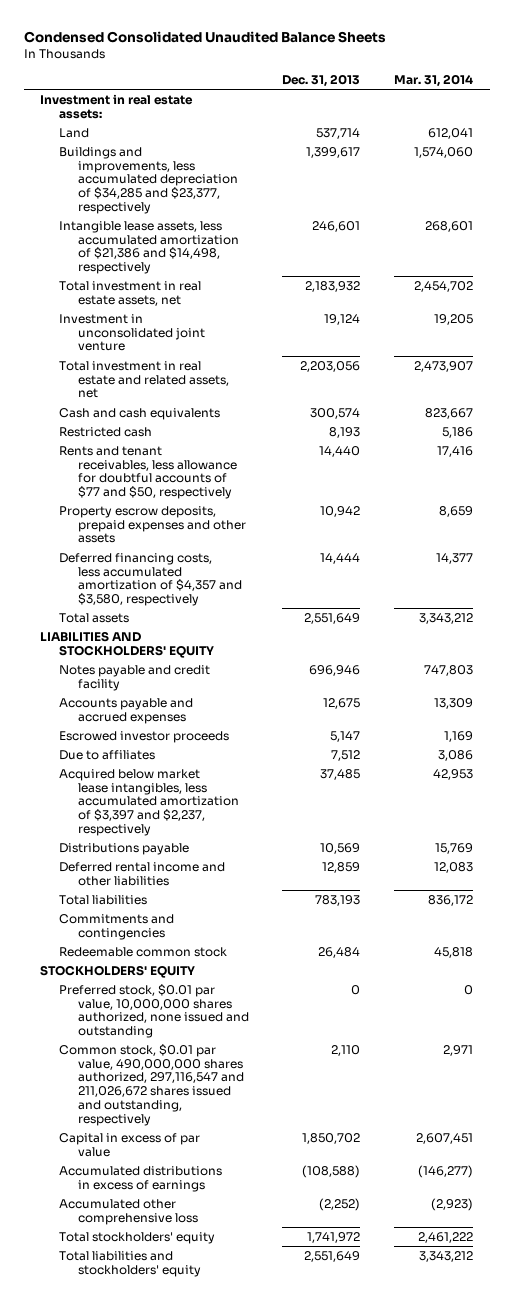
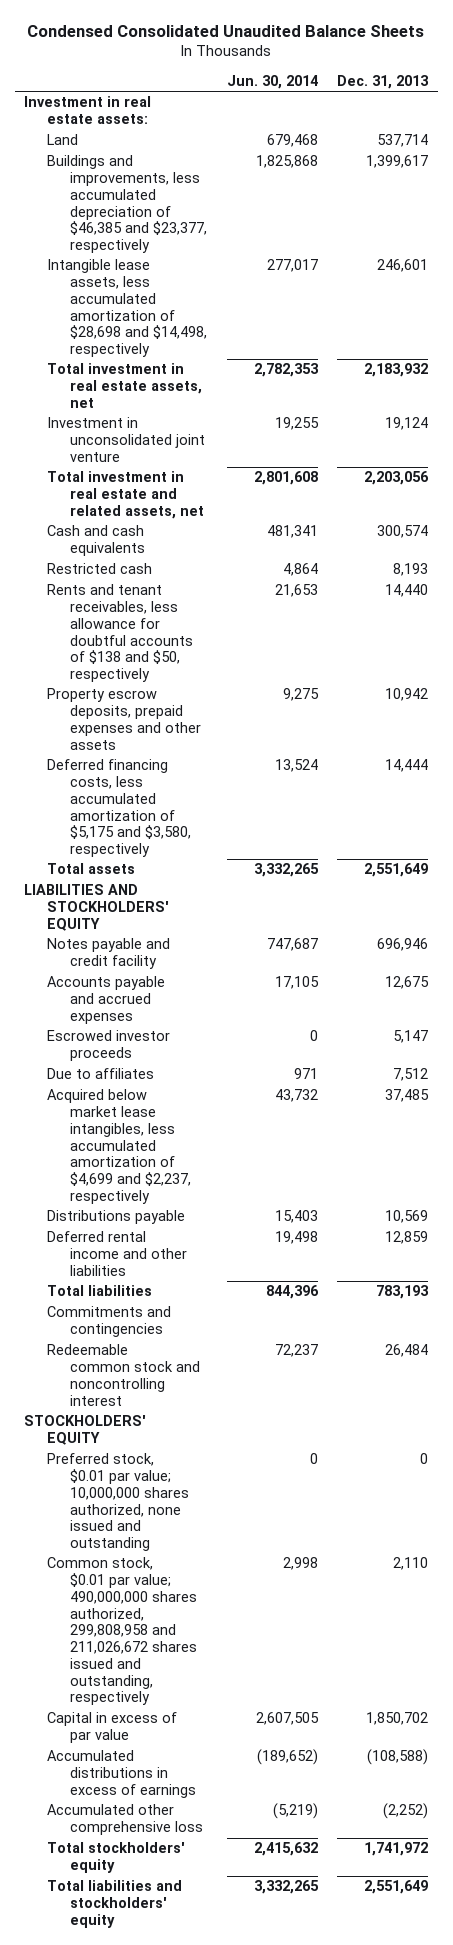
[393,73,473,87] Mar. 31, 2014 -> none
none -> [226,74,318,89] Jun. 30, 2014
[59,146,238,214] Buildings and improvements, less accumulated depreciation of $34,285 and $23,377, respectively -> [47,155,207,254] Buildings and improvements, less accumulated depreciation of $46,385 and $23,377, respectively
[59,220,239,275] Intangible lease assets, less accumulated amortization of $21,386 and $14,498, respectively -> [47,259,207,358] Intangible lease assets, less accumulated amortization of $28,698 and $14,498, respectively
[59,445,237,500] Rents and tenant receivables, less allowance for doubtful accounts of $77 and $50, respectively -> [47,584,193,683] Rents and tenant receivables, less allowance for doubtful accounts of $138 and $50, respectively
[59,552,242,607] Deferred financing costs, less accumulated amortization of $4,357 and $3,580, respectively -> [47,759,191,858] Deferred financing costs, less accumulated amortization of $5,175 and $3,580, respectively
[59,768,239,836] Acquired below market lease intangibles, less accumulated amortization of $3,397 and $2,237, respectively -> [47,1089,191,1204] Acquired below market lease intangibles, less accumulated amortization of $4,699 and $2,237, respectively
[59,946,228,957] Redeemable common stock -> [47,1344,200,1406] Redeemable common stock and noncontrolling interest
[59,983,249,1039] Preferred stock, $0.01 par value, 10,000,000 shares authorized, none issued and outstanding -> [47,1453,189,1552] Preferred stock, $0.01 par value; 10,000,000 shares authorized, none issued and outstanding
[59,1043,244,1126] Common stock, $0.01 par value, 490,000,000 shares authorized, 297,116,547 and 211,026,672 shares issued and outstanding, respectively -> [47,1557,197,1706] Common stock, $0.01 par value; 490,000,000 shares authorized, 299,808,958 and 211,026,672 shares issued and outstanding, respectively

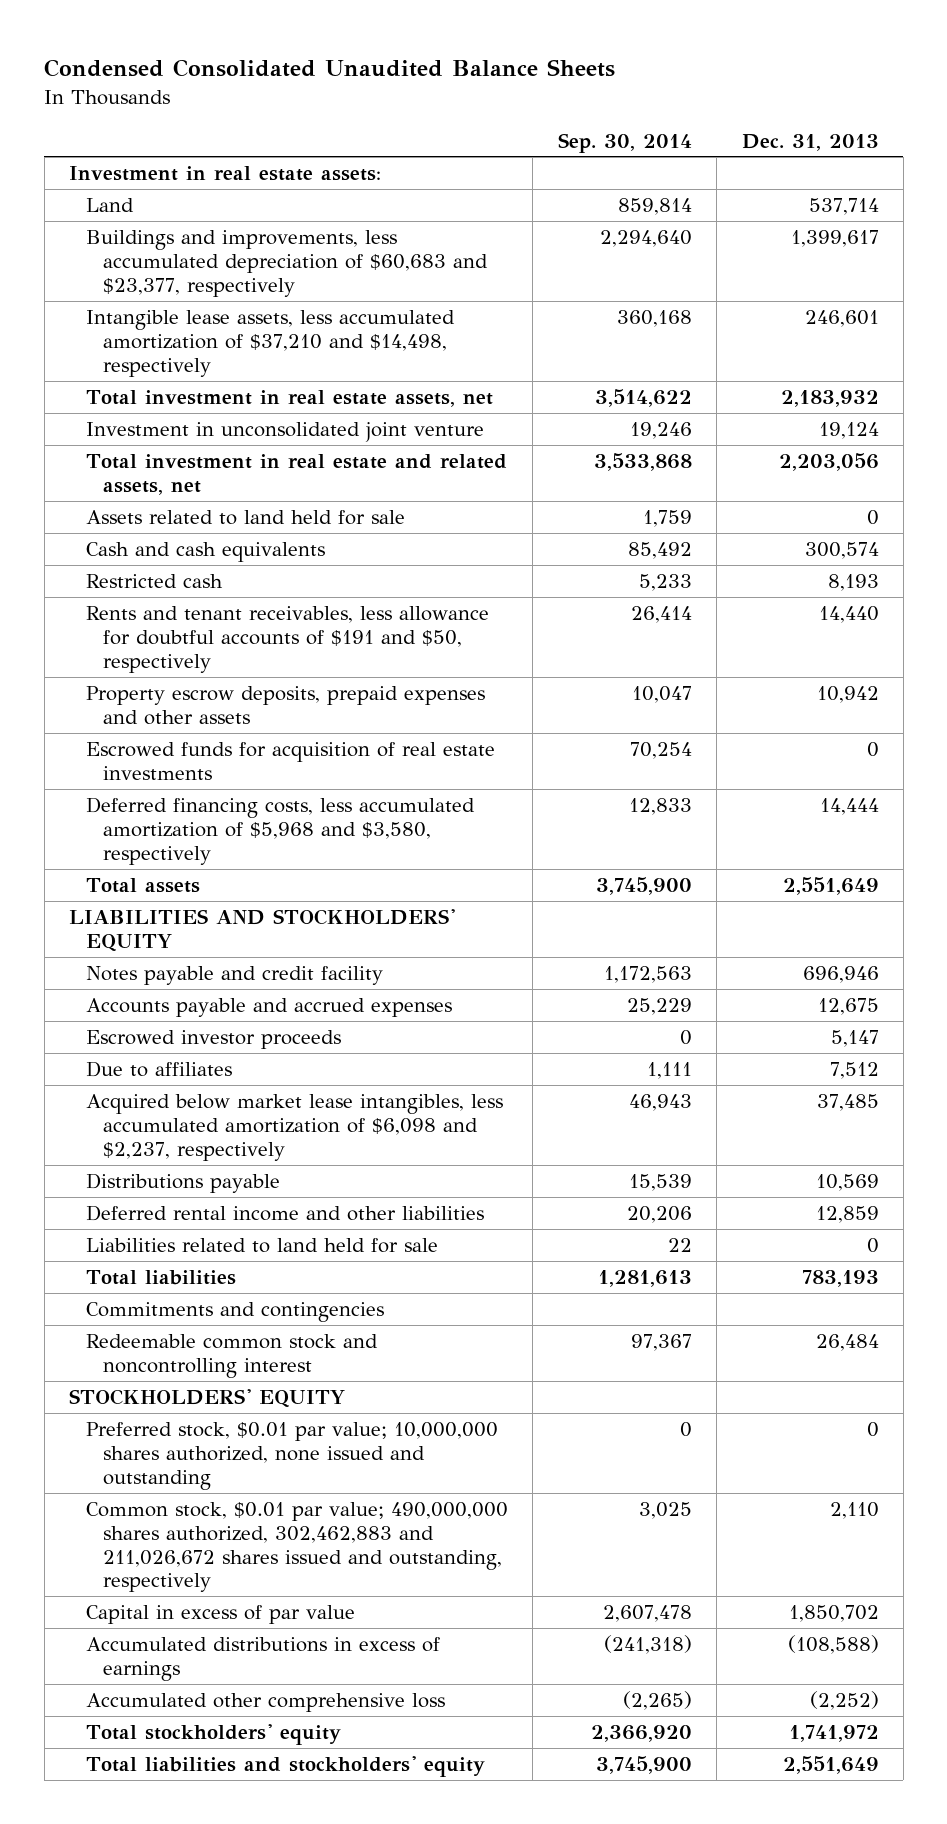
[226,74,318,89] Jun. 30, 2014 -> none
none -> [557,132,692,153] Sep. 30, 2014
[47,155,207,254] Buildings and improvements, less accumulated depreciation of $46,385 and $23,377, respectively -> [86,230,489,297] Buildings and improvements, less accumulated depreciation of $60,683 and $23,377, respectively
[47,259,207,358] Intangible lease assets, less accumulated amortization of $28,698 and $14,498, respectively -> [86,310,456,377] Intangible lease assets, less accumulated amortization of $37,210 and $14,498, respectively
none -> [86,510,406,526] Assets related to land held for sale
[47,584,193,683] Rents and tenant receivables, less allowance for doubtful accounts of $138 and $50, respectively -> [86,606,490,673] Rents and tenant receivables, less allowance for doubtful accounts of $191 and $50, respectively
none -> [86,742,496,780] Escrowed funds for acquisition of real estate investments
[47,759,191,858] Deferred financing costs, less accumulated amortization of $5,175 and $3,580, respectively -> [86,797,476,865] Deferred financing costs, less accumulated amortization of $5,968 and $3,580, respectively
[47,1089,191,1204] Acquired below market lease intangibles, less accumulated amortization of $4,699 and $2,237, respectively -> [86,1094,504,1161] Acquired below market lease intangibles, less accumulated amortization of $6,098 and $2,237, respectively
none -> [86,1238,439,1254] Liabilities related to land held for sale
[47,1557,197,1706] Common stock, $0.01 par value; 490,000,000 shares authorized, 299,808,958 and 211,026,672 shares issued and outstanding, respectively -> [86,1502,509,1593] Common stock, $0.01 par value; 490,000,000 shares authorized, 302,462,883 and 211,026,672 shares issued and outstanding, respectively

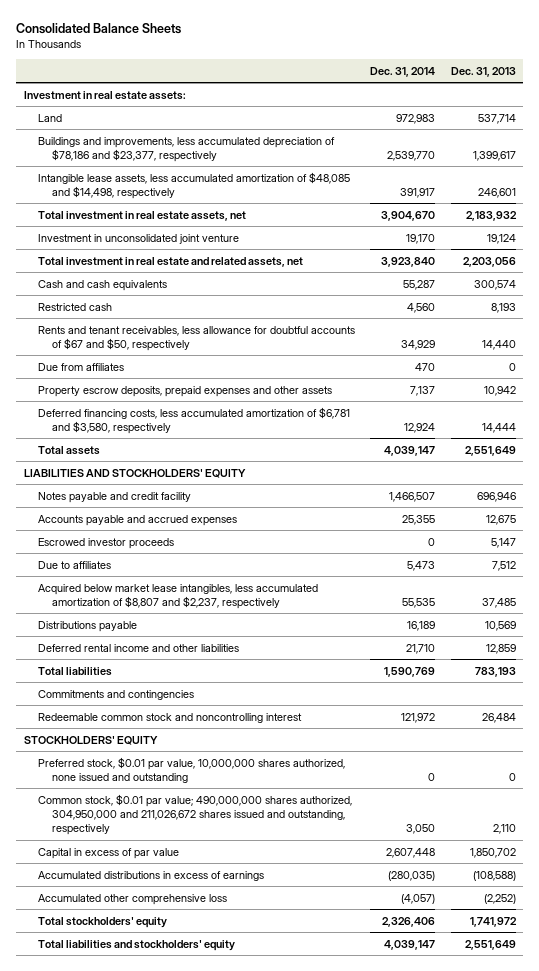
[44,59,616,78] Condensed Consolidated Unaudited Balance Sheets -> [15,23,181,35] Consolidated Balance Sheets
[557,132,692,153] Sep. 30, 2014 -> none
none -> [370,66,436,77] Dec. 31, 2014
[86,230,489,297] Buildings and improvements, less accumulated depreciation of $60,683 and $23,377, respectively -> [37,136,335,162] Buildings and improvements, less accumulated depreciation of $78,186 and $23,377, respectively
[86,310,456,377] Intangible lease assets, less accumulated amortization of $37,210 and $14,498, respectively -> [37,171,350,199] Intangible lease assets, less accumulated amortization of $48,085 and $14,498, respectively
[86,510,406,526] Assets related to land held for sale -> none
[86,606,490,673] Rents and tenant receivables, less allowance for doubtful accounts of $191 and $50, respectively -> [37,325,355,351] Rents and tenant receivables, less allowance for doubtful accounts of $67 and $50, respectively
none -> [37,362,124,371] Due from affiliates
[86,742,496,780] Escrowed funds for acquisition of real estate investments -> none
[86,797,476,865] Deferred financing costs, less accumulated amortization of $5,968 and $3,580, respectively -> [37,406,350,434] Deferred financing costs, less accumulated amortization of $6,781 and $3,580, respectively
[86,1094,504,1161] Acquired below market lease intangibles, less accumulated amortization of $6,098 and $2,237, respectively -> [37,583,318,609] Acquired below market lease intangibles, less accumulated amortization of $8,807 and $2,237, respectively
[86,1238,439,1254] Liabilities related to land held for sale -> none
[86,1422,499,1490] Preferred stock, $0.01 par value; 10,000,000 shares authorized, none issued and outstanding -> [37,756,345,783] Preferred stock, $0.01 par value, 10,000,000 shares authorized, none issued and outstanding
[86,1502,509,1593] Common stock, $0.01 par value; 490,000,000 shares authorized, 302,462,883 and 211,026,672 shares issued and outstanding, respectively -> [37,793,352,836] Common stock, $0.01 par value; 490,000,000 shares authorized, 304,950,000 and 211,026,672 shares issued and outstanding, respectively

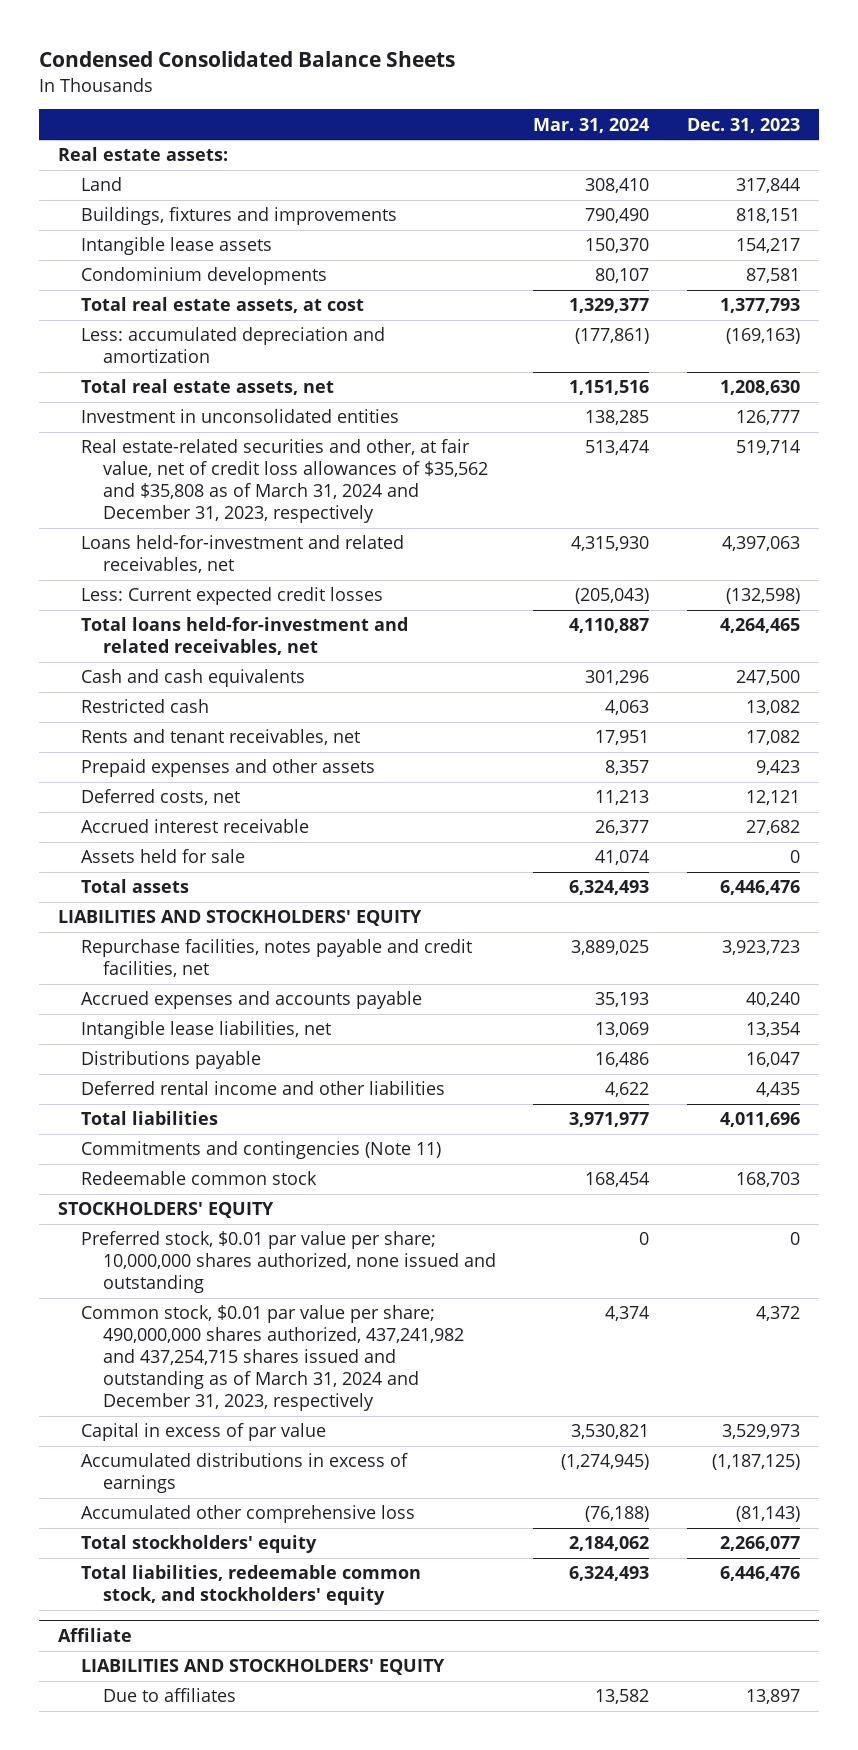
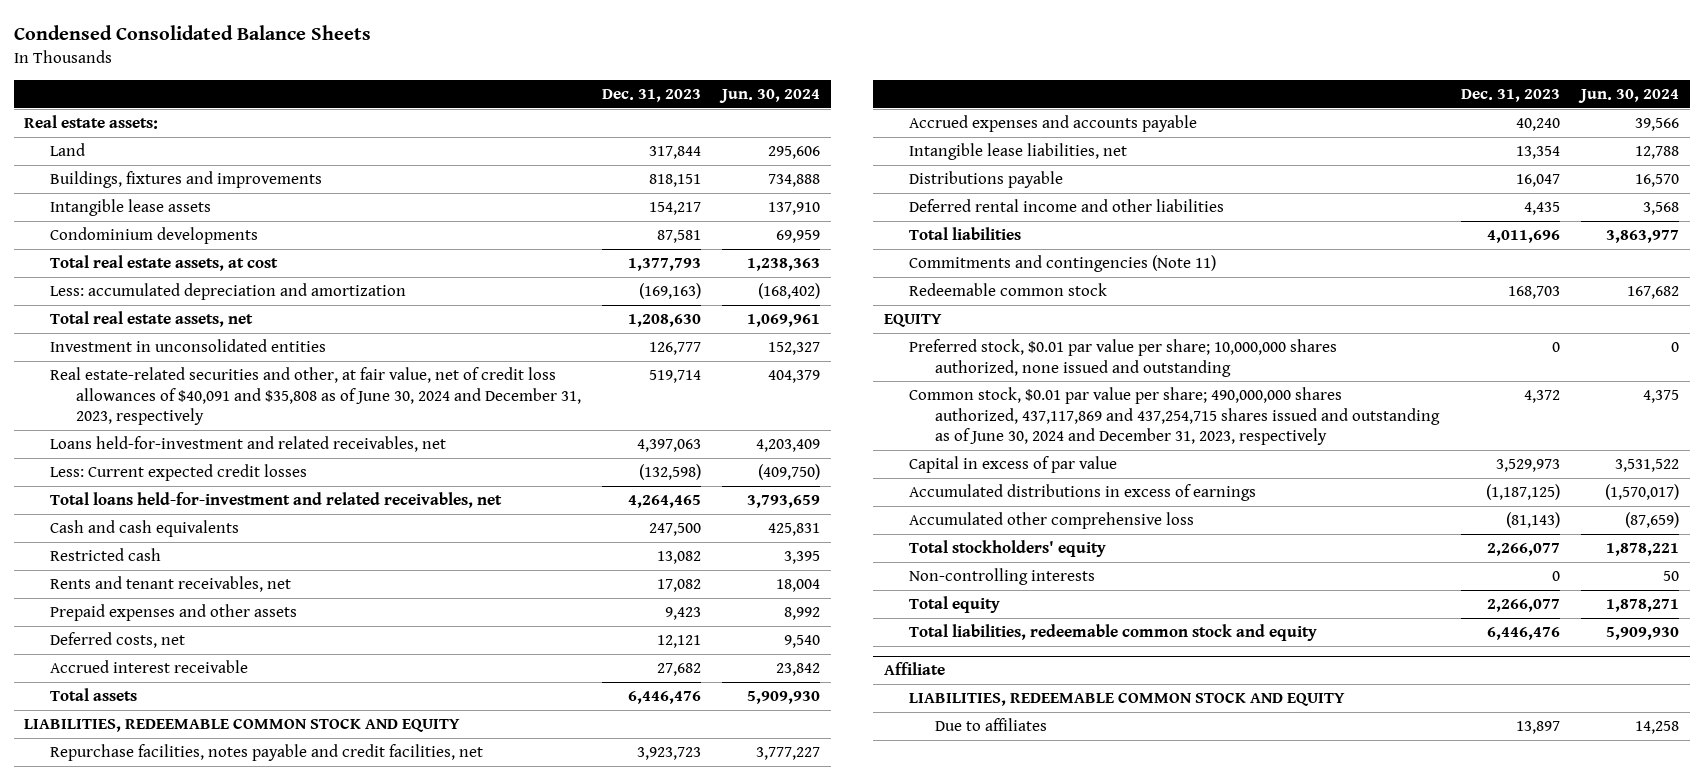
[533,117,650,133] Mar. 31, 2024 -> none
none -> [719,89,821,104] Jun. 30, 2024
[80,439,488,524] Real estate-related securities and other, at fair value, net of credit loss allowances of $35,562 and $35,808 as of March 31, 2024 and December 31, 2023, respectively -> [50,367,582,426] Real estate-related securities and other, at fair value, net of credit loss allowances of $40,091 and $35,808 as of June 30, 2024 and December 31, 2023, respectively
[80,849,245,864] Assets held for sale -> none
[58,910,423,927] LIABILITIES AND STOCKHOLDERS' EQUITY -> [24,718,461,733] LIABILITIES, REDEEMABLE COMMON STOCK AND EQUITY
[58,1202,275,1219] STOCKHOLDERS' EQUITY -> [883,314,942,328] EQUITY
[80,1305,464,1412] Common stock, $0.01 par value per share; 490,000,000 shares authorized, 437,241,982 and 437,254,715 shares issued and outstanding as of March 31, 2024 and December 31, 2023, respectively -> [909,387,1441,446] Common stock, $0.01 par value per share; 490,000,000 shares authorized, 437,117,869 and 437,254,715 shares issued and outstanding as of June 30, 2024 and December 31, 2023, respectively
none -> [909,568,1096,586] Non-controlling interests
none -> [909,596,1001,614] Total equity
[80,1565,421,1606] Total liabilities, redeemable common stock, and stockholders' equity -> [909,624,1318,642] Total liabilities, redeemable common stock and equity
[80,1659,445,1676] LIABILITIES AND STOCKHOLDERS' EQUITY -> [909,692,1346,707] LIABILITIES, REDEEMABLE COMMON STOCK AND EQUITY

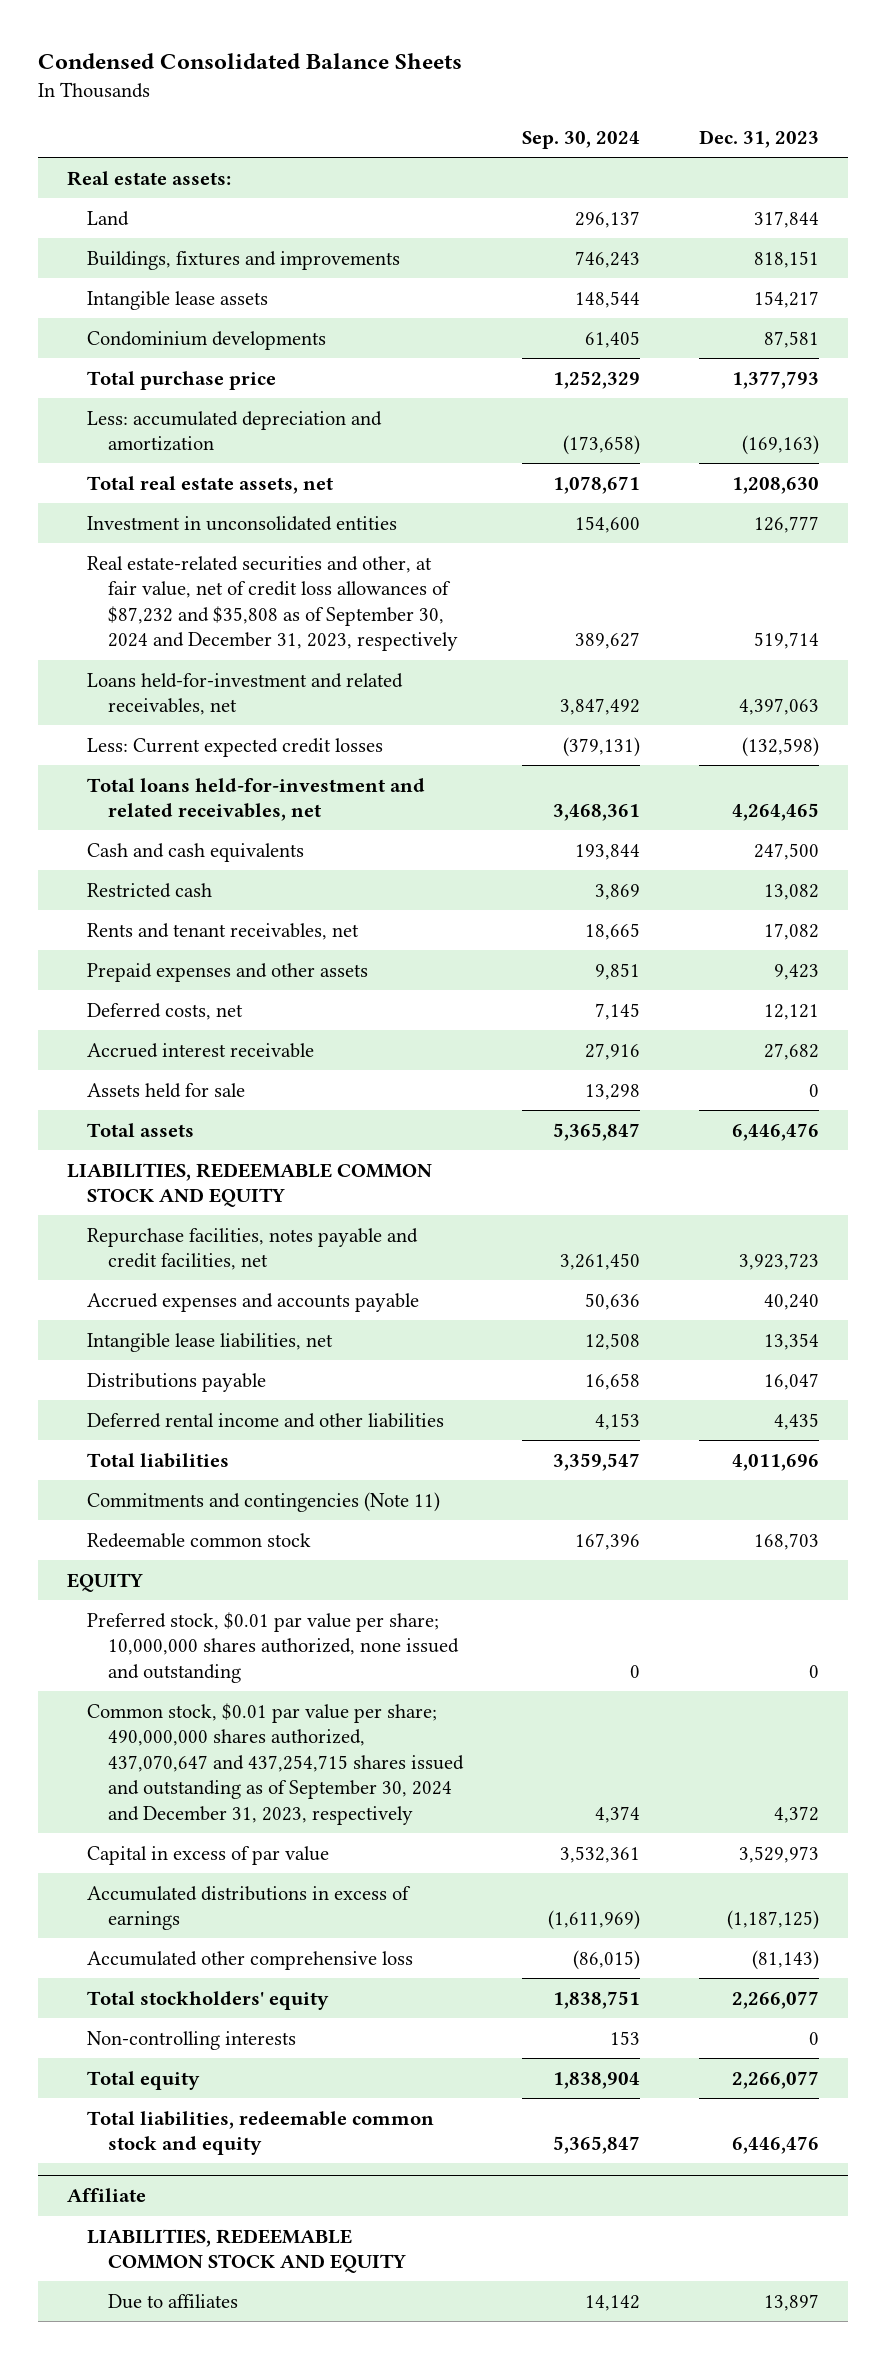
[719,89,821,104] Jun. 30, 2024 -> none
none -> [521,130,640,149] Sep. 30, 2024
[50,255,279,272] Total real estate assets, at cost -> [87,370,277,390] Total purchase price
[50,367,582,426] Real estate-related securities and other, at fair value, net of credit loss allowances of $40,091 and $35,808 as of June 30, 2024 and December 31, 2023, respectively -> [87,555,458,652] Real estate-related securities and other, at fair value, net of credit loss allowances of $87,232 and $35,808 as of September 30, 2024 and December 31, 2023, respectively
none -> [87,1082,246,1098] Assets held for sale
[909,387,1441,446] Common stock, $0.01 par value per share; 490,000,000 shares authorized, 437,117,869 and 437,254,715 shares issued and outstanding as of June 30, 2024 and December 31, 2023, respectively -> [87,1702,464,1825] Common stock, $0.01 par value per share; 490,000,000 shares authorized, 437,070,647 and 437,254,715 shares issued and outstanding as of September 30, 2024 and December 31, 2023, respectively

